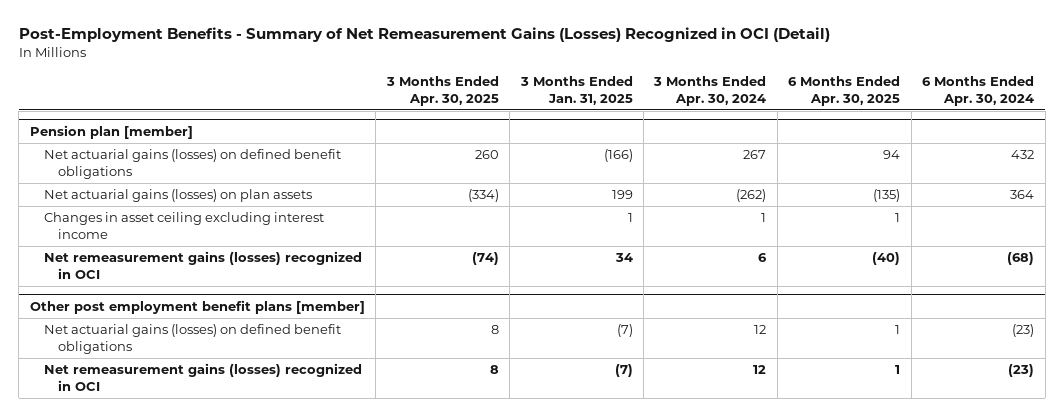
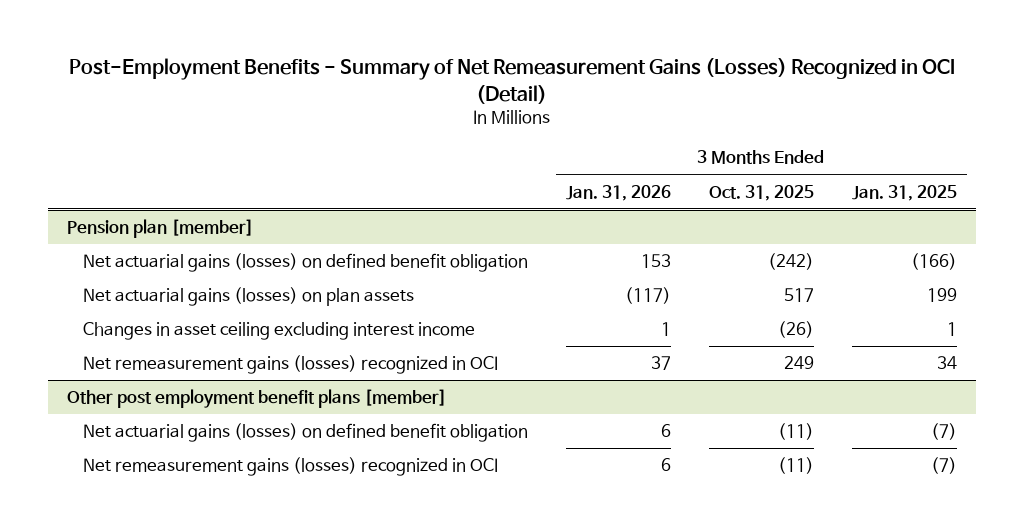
[385,76,499,106] 3 Months Ended Apr. 30, 2025 -> none
[653,76,767,106] 3 Months Ended Apr. 30, 2024 -> none
[788,76,901,106] 6 Months Ended Apr. 30, 2025 -> none
[922,76,1035,106] 6 Months Ended Apr. 30, 2024 -> none
none -> [565,184,671,201] Jan. 31, 2026
none -> [708,184,814,201] Oct. 31, 2025
[44,149,342,179] Net actuarial gains (losses) on defined benefit obligations -> [82,253,528,273] Net actuarial gains (losses) on defined benefit obligation
[44,324,342,354] Net actuarial gains (losses) on defined benefit obligations -> [82,423,528,443] Net actuarial gains (losses) on defined benefit obligation

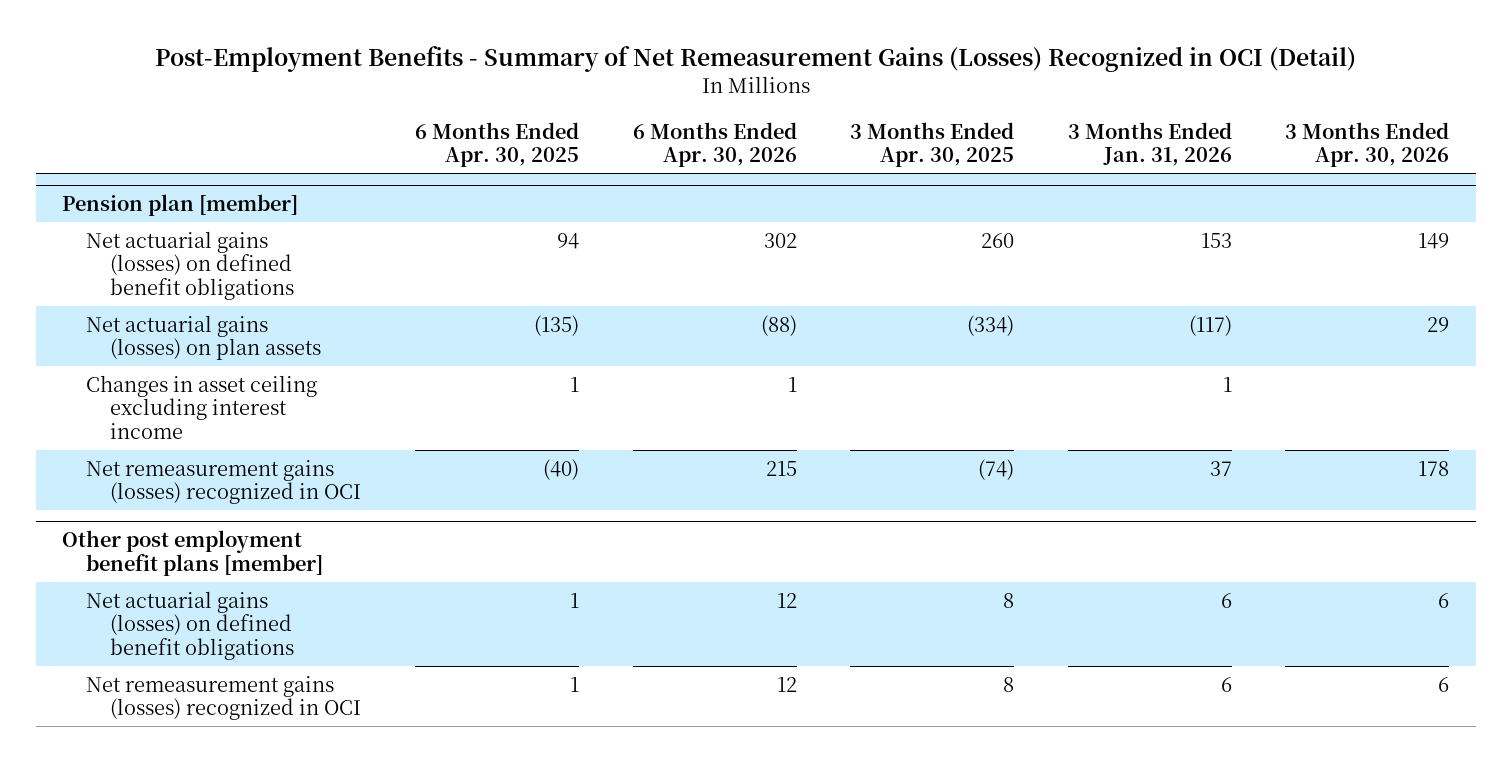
[708,184,814,201] Oct. 31, 2025 -> none
[852,184,958,201] Jan. 31, 2025 -> none
none -> [414,121,579,168] 6 Months Ended Apr. 30, 2025
none -> [632,121,797,168] 6 Months Ended Apr. 30, 2026
none -> [850,121,1015,168] 3 Months Ended Apr. 30, 2025
none -> [1285,121,1450,168] 3 Months Ended Apr. 30, 2026
[82,253,528,273] Net actuarial gains (losses) on defined benefit obligation -> [86,230,295,300] Net actuarial gains (losses) on defined benefit obligations
[82,423,528,443] Net actuarial gains (losses) on defined benefit obligation -> [86,590,295,660] Net actuarial gains (losses) on defined benefit obligations

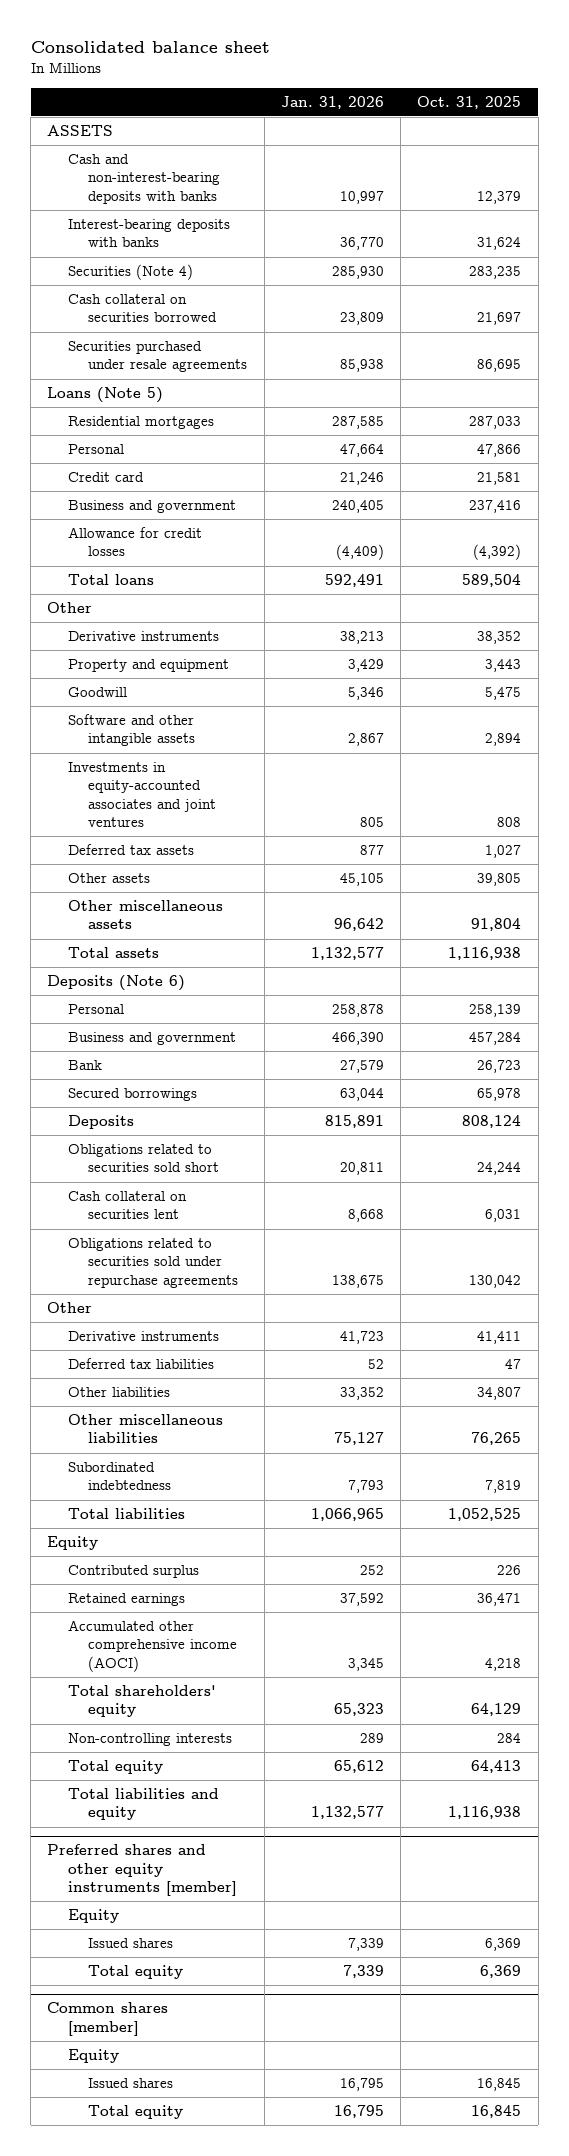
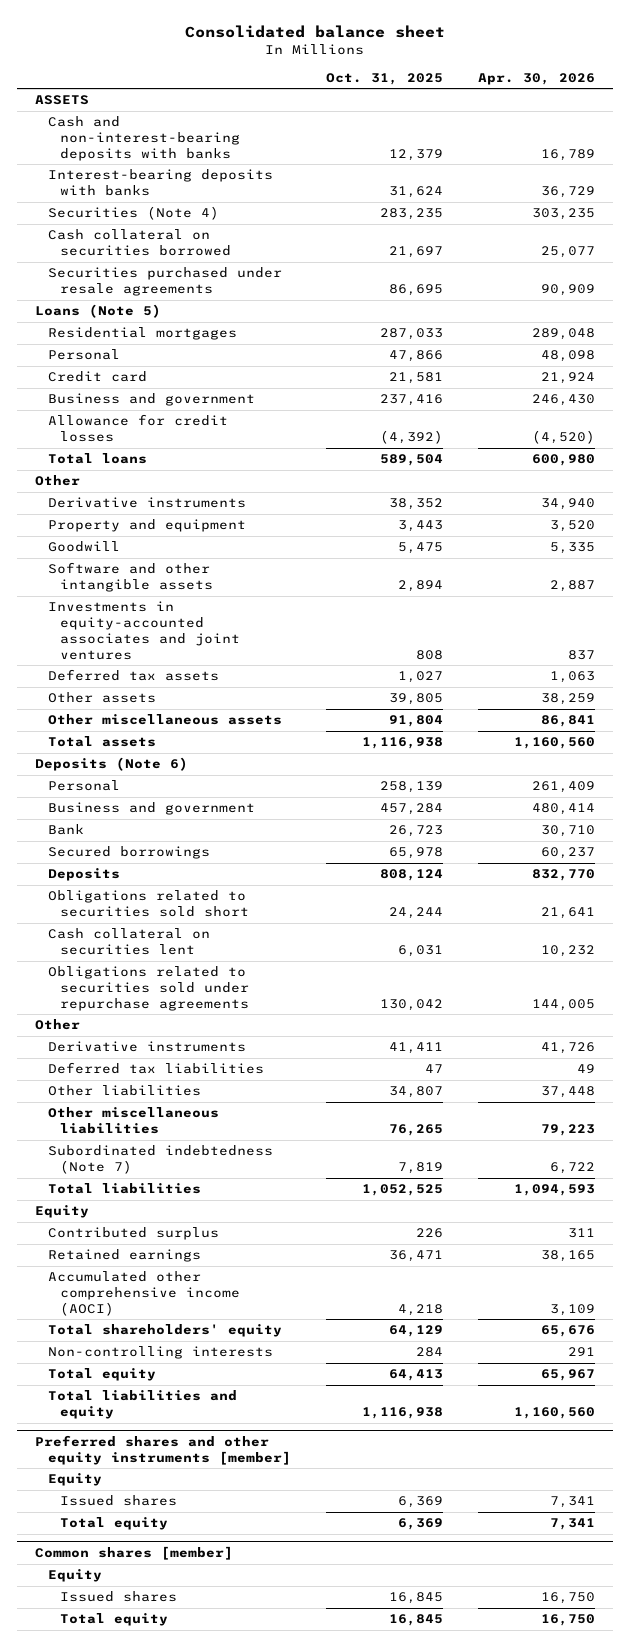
[280,95,384,109] Jan. 31, 2026 -> none
none -> [478,72,596,85] Apr. 30, 2026
[67,1462,172,1491] Subordinated indebtedness -> [47,1145,273,1175] Subordinated indebtedness (Note 7)

